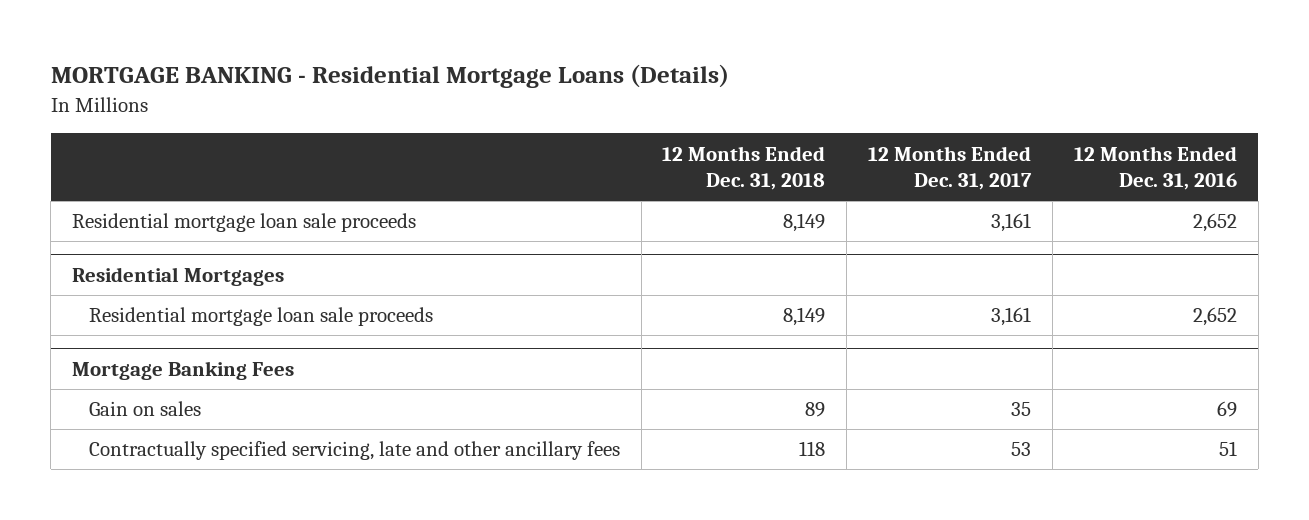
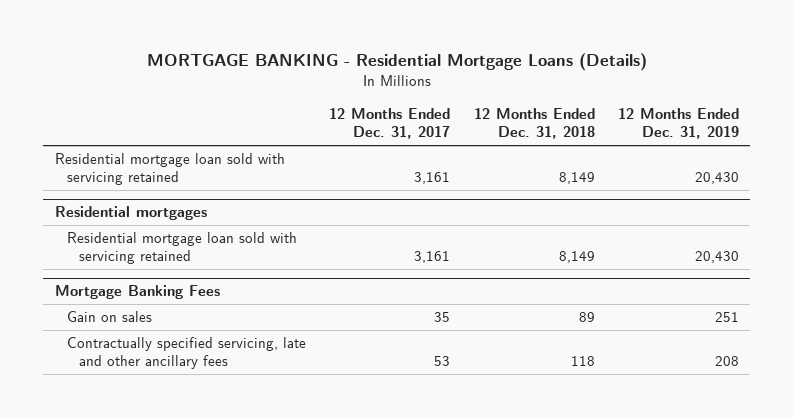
[1073,145,1237,191] 12 Months Ended Dec. 31, 2016 -> none
none -> [617,108,739,140] 12 Months Ended Dec. 31, 2019
[71,213,416,233] Residential mortgage loan sale proceeds -> [55,153,286,186] Residential mortgage loan sold with servicing retained
[71,266,284,286] Residential Mortgages -> [55,206,208,221] Residential mortgages
[88,307,433,327] Residential mortgage loan sale proceeds -> [66,232,297,265] Residential mortgage loan sold with servicing retained

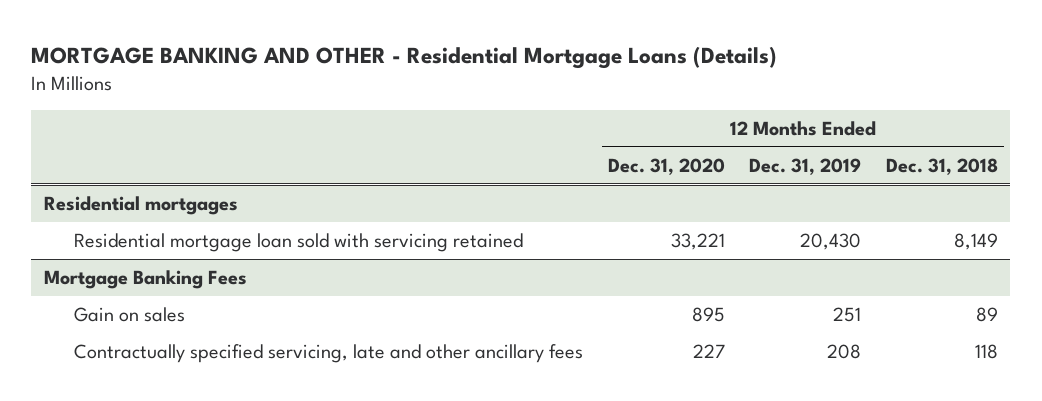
[146,53,647,72] MORTGAGE BANKING - Residential Mortgage Loans (Details) -> [31,45,778,69] MORTGAGE BANKING AND OTHER - Residential Mortgage Loans (Details)
[329,108,451,140] 12 Months Ended Dec. 31, 2017 -> none
none -> [607,157,725,175] Dec. 31, 2020
[55,153,286,186] Residential mortgage loan sold with servicing retained -> none

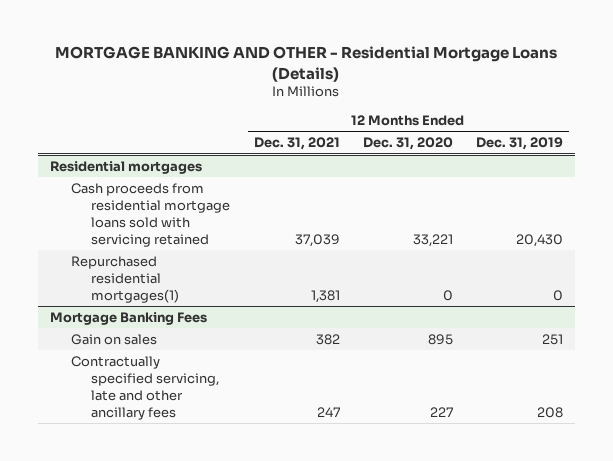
[886,157,999,175] Dec. 31, 2018 -> none
none -> [253,137,340,151] Dec. 31, 2021
[74,233,524,253] Residential mortgage loan sold with servicing retained -> [70,182,231,247] Cash proceeds from residential mortgage loans sold with servicing retained
none -> [70,255,180,303] Repurchased residential mortgages(1)

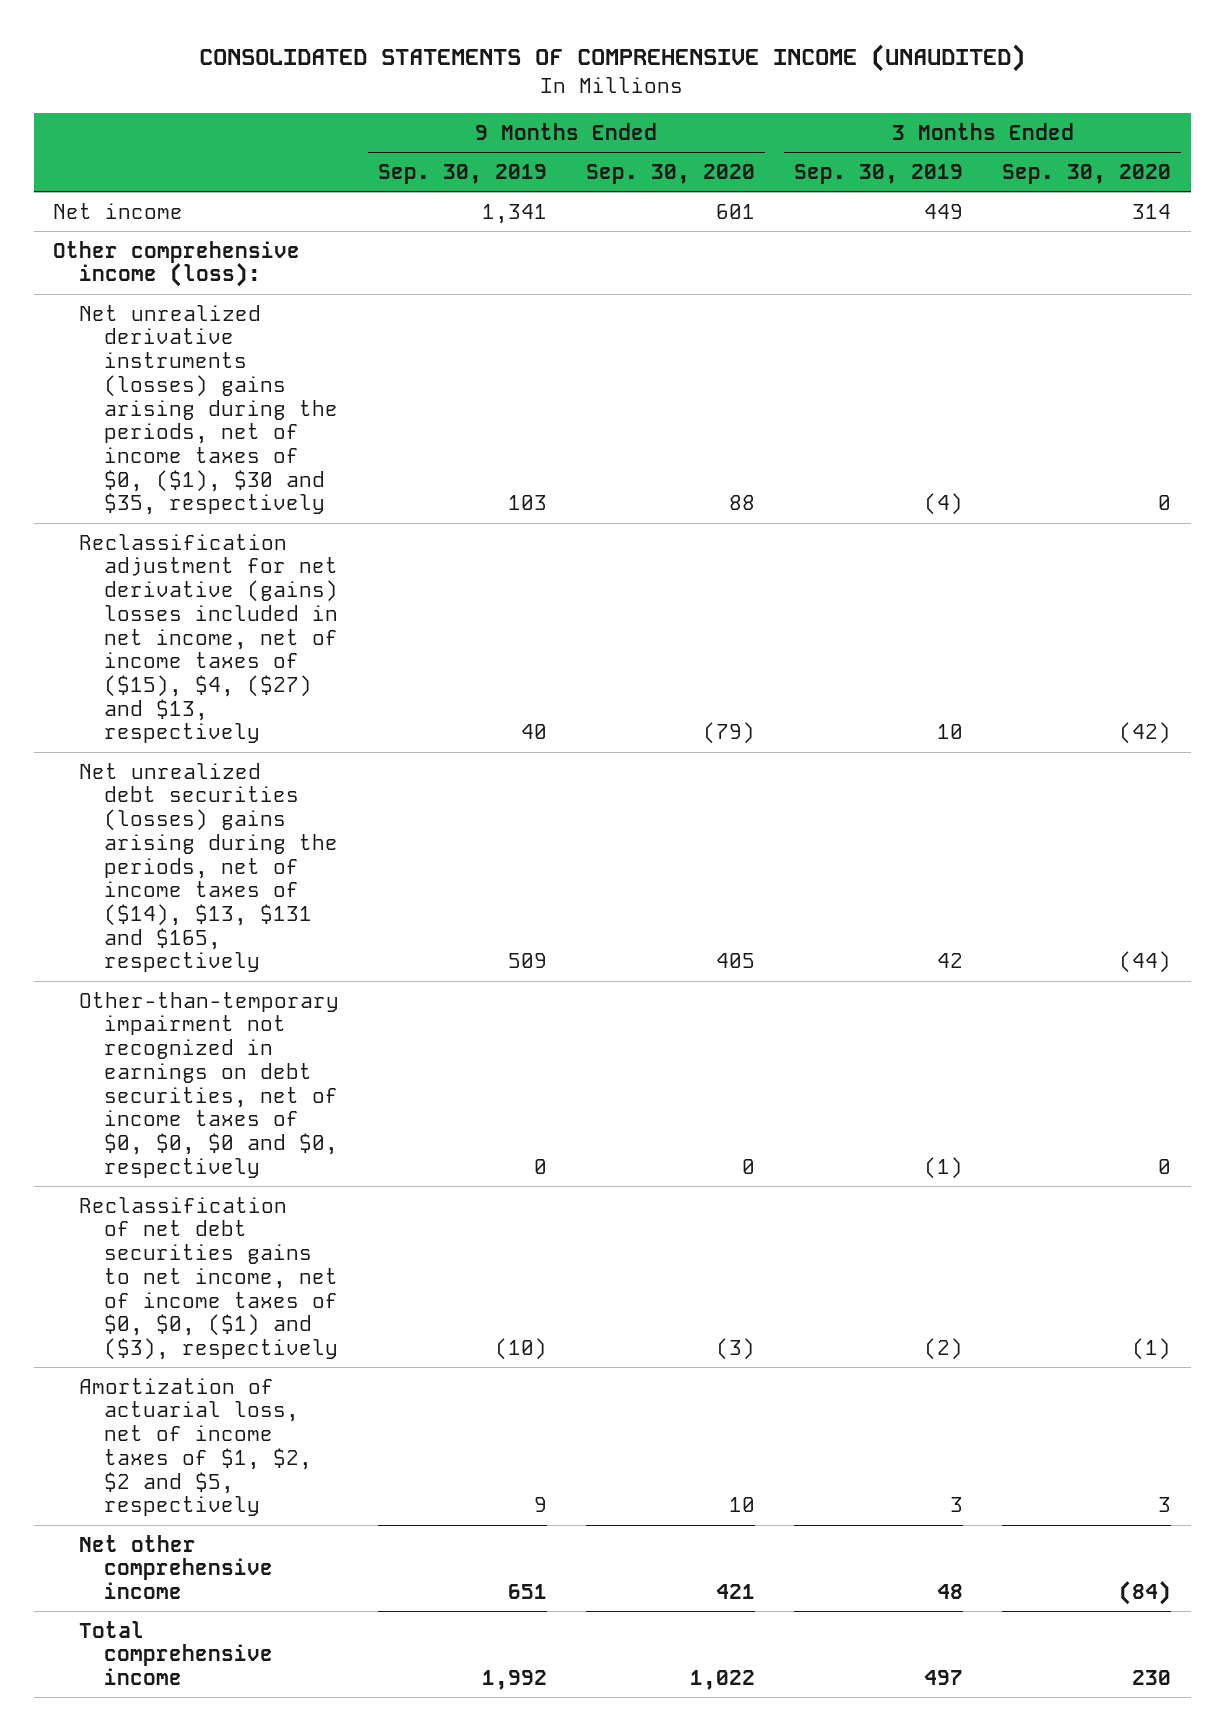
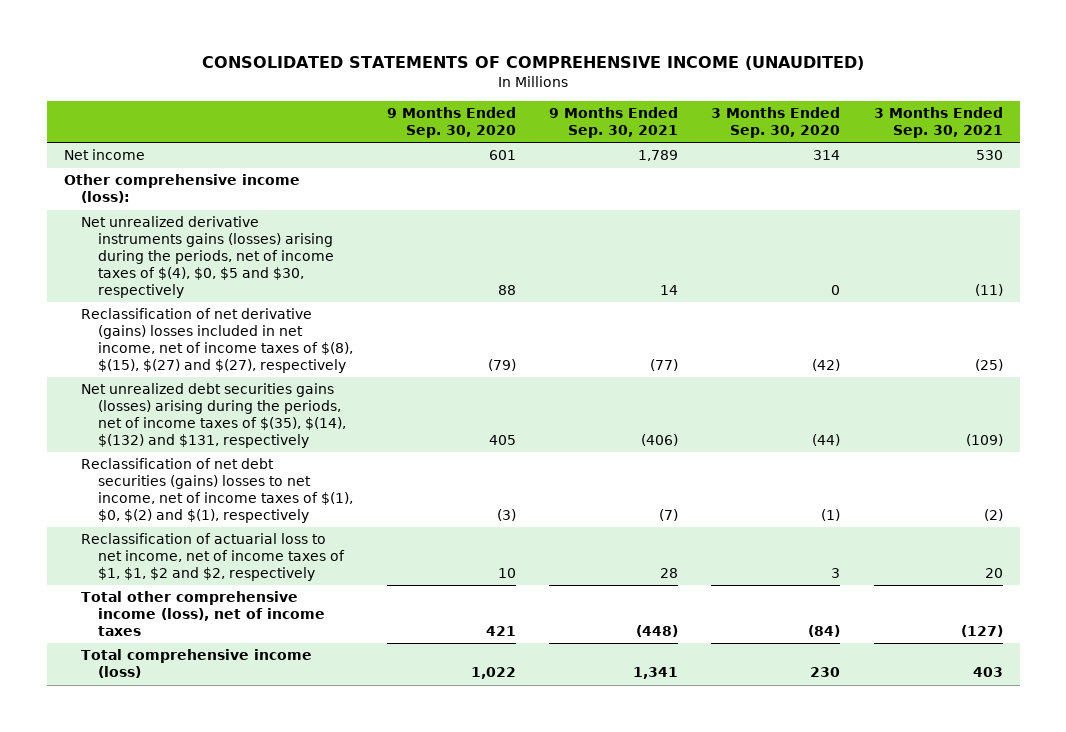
[377,163,547,184] Sep. 30, 2019 -> none
[794,163,964,184] Sep. 30, 2019 -> none
none -> [549,106,679,138] 9 Months Ended Sep. 30, 2021
none -> [873,106,1003,138] 3 Months Ended Sep. 30, 2021
[78,991,339,1178] Other-than-temporary impairment not recognized in earnings on debt securities, net of income taxes of $0, $0, $0 and $0, respectively -> none
[78,304,339,516] Net unrealized derivative instruments (losses) gains arising during the periods, net of income taxes of $0, ($1), $30 and $35, respectively -> [80,216,335,298] Net unrealized derivative instruments gains (losses) arising during the periods, net of income taxes of $(4), $0, $5 and $30, respectively
[78,533,339,744] Reclassification adjustment for net derivative (gains) losses included in net income, net of income taxes of ($15), $4, ($27) and $13, respectively -> [80,308,354,373] Reclassification of net derivative (gains) losses included in net income, net of income taxes of $(8), $(15), $(27) and $(27), respectively
[78,762,339,973] Net unrealized debt securities (losses) gains arising during the periods, net of income taxes of ($14), $13, $131 and $165, respectively -> [80,383,347,448] Net unrealized debt securities gains (losses) arising during the periods, net of income taxes of $(35), $(14), $(132) and $131, respectively
[78,1196,339,1360] Reclassification of net debt securities gains to net income, net of income taxes of $0, $0, ($1) and ($3), respectively -> [80,458,354,523] Reclassification of net debt securities (gains) losses to net income, net of income taxes of $(1), $0, $(2) and $(1), respectively
[78,1377,313,1517] Amortization of actuarial loss, net of income taxes of $1, $2, $2 and $5, respectively -> [80,533,346,582] Reclassification of actuarial loss to net income, net of income taxes of $1, $1, $2 and $2, respectively
[78,1534,274,1600] Net other comprehensive income -> [80,591,326,637] Total other comprehensive income (loss), net of income taxes
[78,1620,274,1686] Total comprehensive income -> [80,649,312,679] Total comprehensive income (loss)

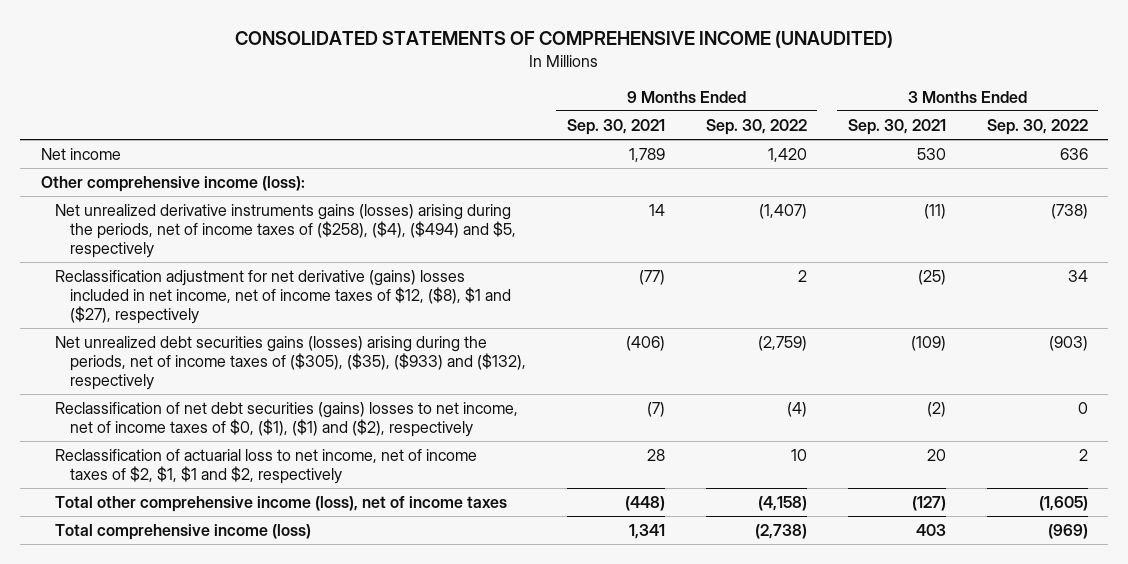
[386,106,516,138] 9 Months Ended Sep. 30, 2020 -> none
[711,106,841,138] 3 Months Ended Sep. 30, 2020 -> none
none -> [705,118,807,135] Sep. 30, 2022
none -> [986,118,1088,135] Sep. 30, 2022
[80,216,335,298] Net unrealized derivative instruments gains (losses) arising during the periods, net of income taxes of $(4), $0, $5 and $30, respectively -> [55,203,516,259] Net unrealized derivative instruments gains (losses) arising during the periods, net of income taxes of ($258), ($4), ($494) and $5, respectively
[80,308,354,373] Reclassification of net derivative (gains) losses included in net income, net of income taxes of $(8), $(15), $(27) and $(27), respectively -> [55,269,511,325] Reclassification adjustment for net derivative (gains) losses included in net income, net of income taxes of $12, ($8), $1 and ($27), respectively
[80,383,347,448] Net unrealized debt securities gains (losses) arising during the periods, net of income taxes of $(35), $(14), $(132) and $131, respectively -> [55,335,526,391] Net unrealized debt securities gains (losses) arising during the periods, net of income taxes of ($305), ($35), ($933) and ($132), respectively
[80,458,354,523] Reclassification of net debt securities (gains) losses to net income, net of income taxes of $(1), $0, $(2) and $(1), respectively -> [55,401,519,438] Reclassification of net debt securities (gains) losses to net income, net of income taxes of $0, ($1), ($1) and ($2), respectively
[80,533,346,582] Reclassification of actuarial loss to net income, net of income taxes of $1, $1, $2 and $2, respectively -> [55,448,478,485] Reclassification of actuarial loss to net income, net of income taxes of $2, $1, $1 and $2, respectively

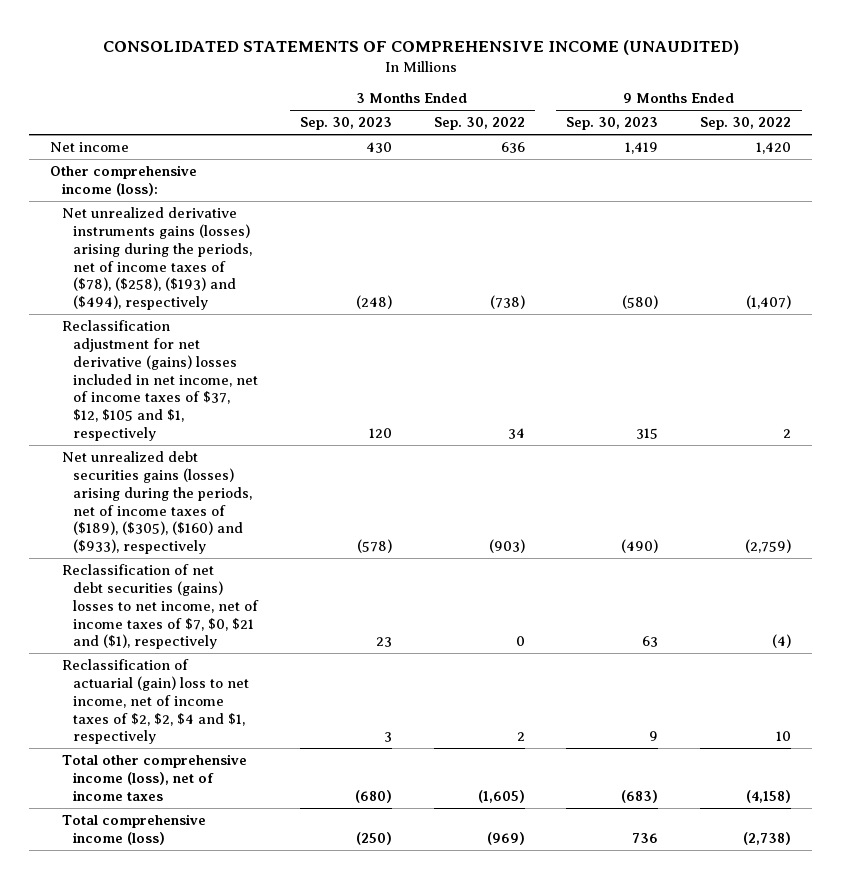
[566,118,665,135] Sep. 30, 2021 -> none
[847,118,946,135] Sep. 30, 2021 -> none
none -> [299,117,392,131] Sep. 30, 2023
none -> [566,117,659,131] Sep. 30, 2023
[55,203,516,259] Net unrealized derivative instruments gains (losses) arising during the periods, net of income taxes of ($258), ($4), ($494) and $5, respectively -> [61,206,253,311] Net unrealized derivative instruments gains (losses) arising during the periods, net of income taxes of ($78), ($258), ($193) and ($494), respectively
[55,269,511,325] Reclassification adjustment for net derivative (gains) losses included in net income, net of income taxes of $12, ($8), $1 and ($27), respectively -> [61,319,259,442] Reclassification adjustment for net derivative (gains) losses included in net income, net of income taxes of $37, $12, $105 and $1, respectively
[55,335,526,391] Net unrealized debt securities gains (losses) arising during the periods, net of income taxes of ($305), ($35), ($933) and ($132), respectively -> [61,450,253,555] Net unrealized debt securities gains (losses) arising during the periods, net of income taxes of ($189), ($305), ($160) and ($933), respectively
[55,401,519,438] Reclassification of net debt securities (gains) losses to net income, net of income taxes of $0, ($1), ($1) and ($2), respectively -> [61,563,260,650] Reclassification of net debt securities (gains) losses to net income, net of income taxes of $7, $0, $21 and ($1), respectively
[55,448,478,485] Reclassification of actuarial loss to net income, net of income taxes of $2, $1, $1 and $2, respectively -> [61,658,250,745] Reclassification of actuarial (gain) loss to net income, net of income taxes of $2, $2, $4 and $1, respectively

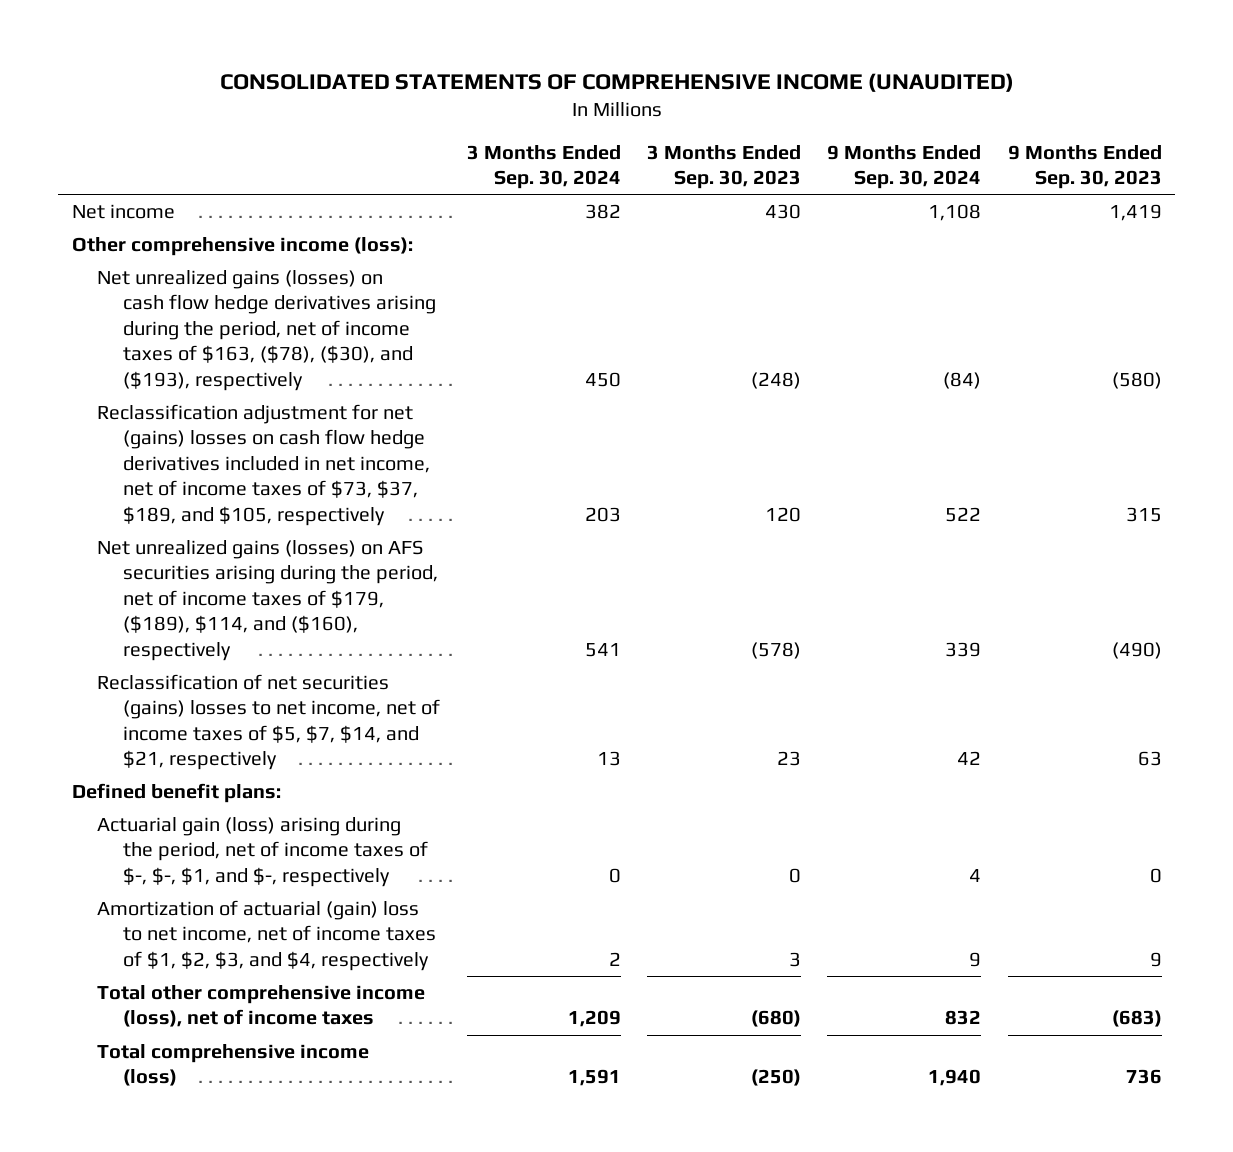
[433,117,525,131] Sep. 30, 2022 -> none
[700,117,792,131] Sep. 30, 2022 -> none
none -> [466,144,621,189] 3 Months Ended Sep. 30, 2024
none -> [827,144,982,189] 9 Months Ended Sep. 30, 2024
[61,206,253,311] Net unrealized derivative instruments gains (losses) arising during the periods, net of income taxes of ($78), ($258), ($193) and ($494), respectively -> [97,269,437,391] Net unrealized gains (losses) on cash flow hedge derivatives arising during the period, net of income taxes of $163, ($78), ($30), and ($193), respectively
[61,319,259,442] Reclassification adjustment for net derivative (gains) losses included in net income, net of income taxes of $37, $12, $105 and $1, respectively -> [97,403,431,526] Reclassification adjustment for net (gains) losses on cash flow hedge derivatives included in net income, net of income taxes of $73, $37, $189, and $105, respectively
[61,450,253,555] Net unrealized debt securities gains (losses) arising during the periods, net of income taxes of ($189), ($305), ($160) and ($933), respectively -> [97,539,439,661] Net unrealized gains (losses) on AFS securities arising during the period, net of income taxes of $179, ($189), $114, and ($160), respectively
[61,563,260,650] Reclassification of net debt securities (gains) losses to net income, net of income taxes of $7, $0, $21 and ($1), respectively -> [97,673,441,771] Reclassification of net securities (gains) losses to net income, net of income taxes of $5, $7, $14, and $21, respectively
none -> [71,782,281,803] Defined benefit plans:
none -> [97,816,429,887] Actuarial gain (loss) arising during the period, net of income taxes of $-, $-, $1, and $-, respectively
[61,658,250,745] Reclassification of actuarial (gain) loss to net income, net of income taxes of $2, $2, $4 and $1, respectively -> [97,899,437,971] Amortization of actuarial (gain) loss to net income, net of income taxes of $1, $2, $3, and $4, respectively

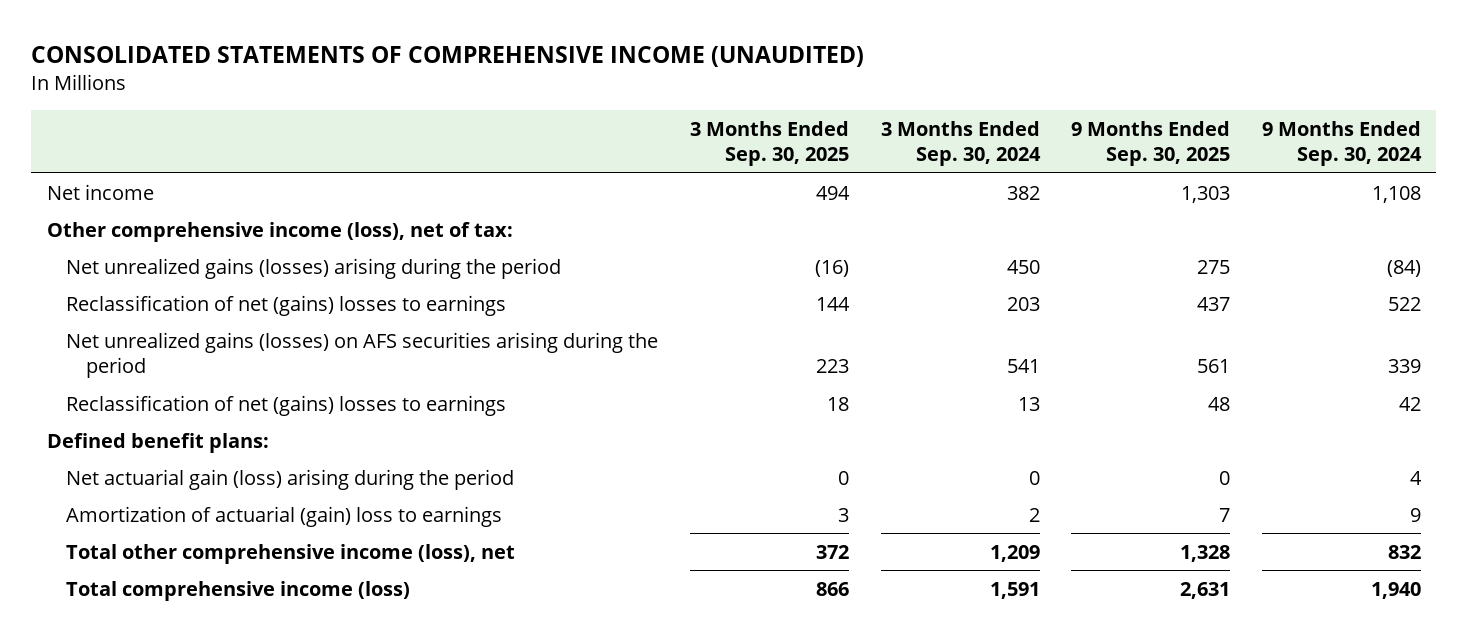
[646,144,801,189] 3 Months Ended Sep. 30, 2023 -> none
[1007,144,1162,189] 9 Months Ended Sep. 30, 2023 -> none
none -> [690,120,850,167] 3 Months Ended Sep. 30, 2025
none -> [1071,120,1231,167] 9 Months Ended Sep. 30, 2025
[71,236,413,256] Other comprehensive income (loss): -> [47,221,514,242] Other comprehensive income (loss), net of tax:
[97,269,437,391] Net unrealized gains (losses) on cash flow hedge derivatives arising during the period, net of income taxes of $163, ($78), ($30), and ($193), respectively -> [66,257,562,279] Net unrealized gains (losses) arising during the period
[97,403,431,526] Reclassification adjustment for net (gains) losses on cash flow hedge derivatives included in net income, net of income taxes of $73, $37, $189, and $105, respectively -> [66,294,507,316] Reclassification of net (gains) losses to earnings
[97,539,439,661] Net unrealized gains (losses) on AFS securities arising during the period, net of income taxes of $179, ($189), $114, and ($160), respectively -> [66,331,659,379] Net unrealized gains (losses) on AFS securities arising during the period
[97,673,441,771] Reclassification of net securities (gains) losses to net income, net of income taxes of $5, $7, $14, and $21, respectively -> [66,394,507,416] Reclassification of net (gains) losses to earnings
[97,816,429,887] Actuarial gain (loss) arising during the period, net of income taxes of $-, $-, $1, and $-, respectively -> [66,468,515,490] Net actuarial gain (loss) arising during the period
[97,899,437,971] Amortization of actuarial (gain) loss to net income, net of income taxes of $1, $2, $3, and $4, respectively -> [66,505,503,527] Amortization of actuarial (gain) loss to earnings
[97,984,426,1028] Total other comprehensive income (loss), net of income taxes -> [66,543,516,564] Total other comprehensive income (loss), net

